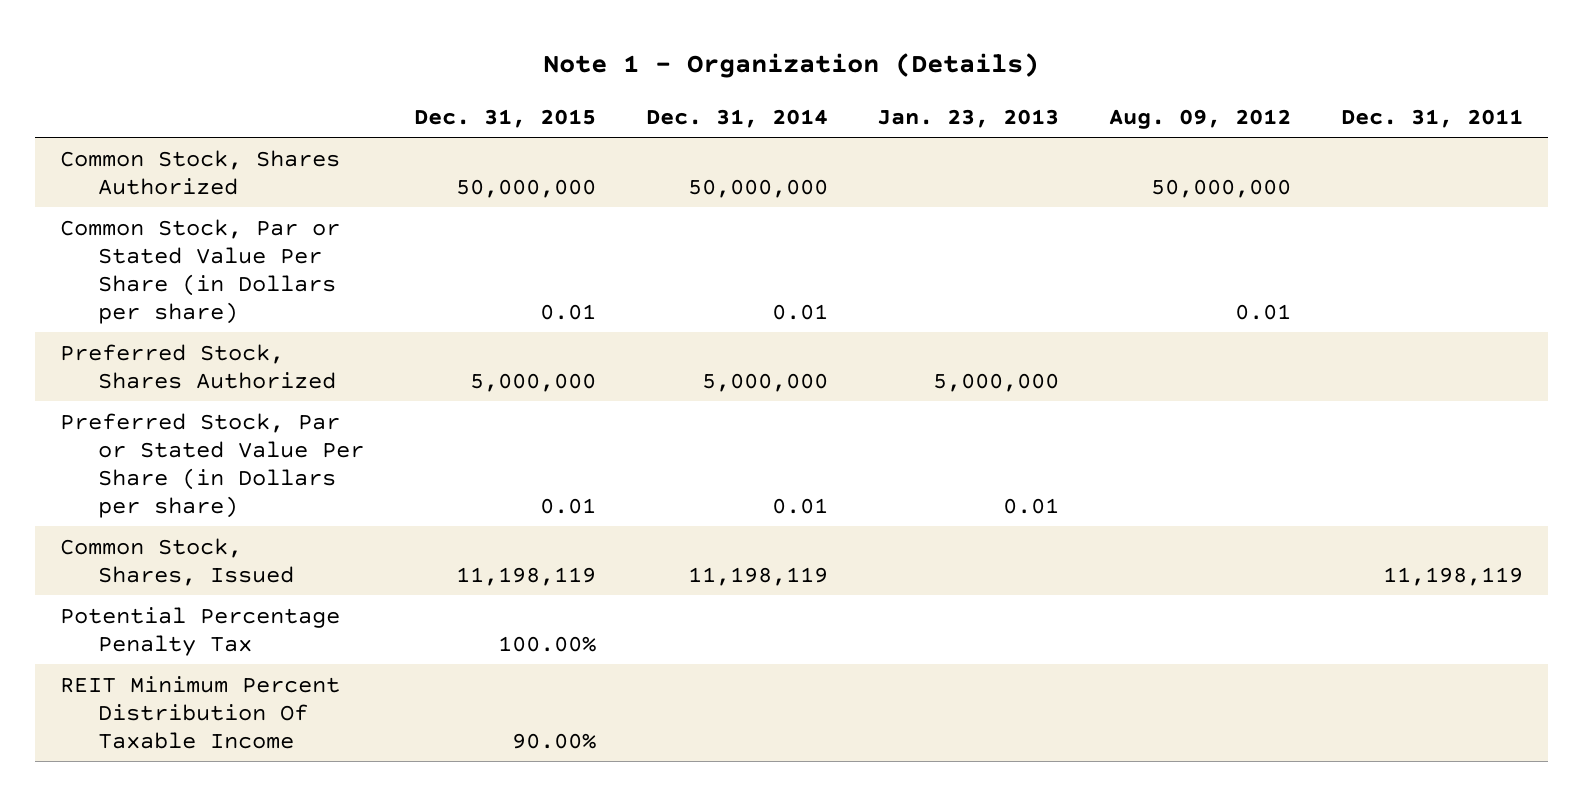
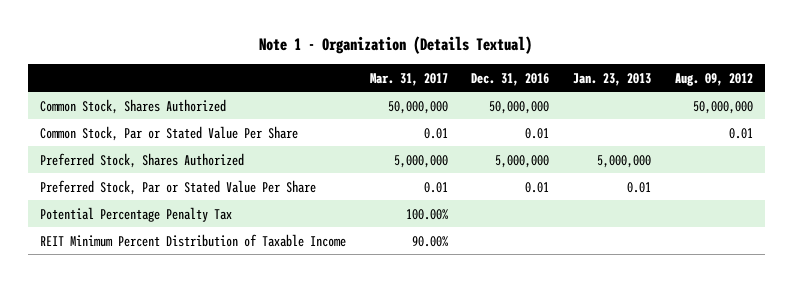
[543,53,1040,79] Note 1 - Organization (Details) -> [259,35,533,54] Note 1 - Organization (Details Textual)
[413,108,596,128] Dec. 31, 2015 -> none
[645,108,828,128] Dec. 31, 2014 -> none
[1341,108,1524,128] Dec. 31, 2011 -> none
none -> [369,72,448,86] Mar. 31, 2017
none -> [471,72,550,86] Dec. 31, 2016
[59,218,340,325] Common Stock, Par or Stated Value Per Share (in Dollars per share) -> [39,125,298,141] Common Stock, Par or Stated Value Per Share
[59,537,295,586] Common Stock, Shares, Issued -> none
[59,412,365,519] Preferred Stock, Par or Stated Value Per Share (in Dollars per share) -> [39,179,316,195] Preferred Stock, Par or Stated Value Per Share
[59,675,340,749] REIT Minimum Percent Distribution Of Taxable Income -> [39,233,346,247] REIT Minimum Percent Distribution of Taxable Income

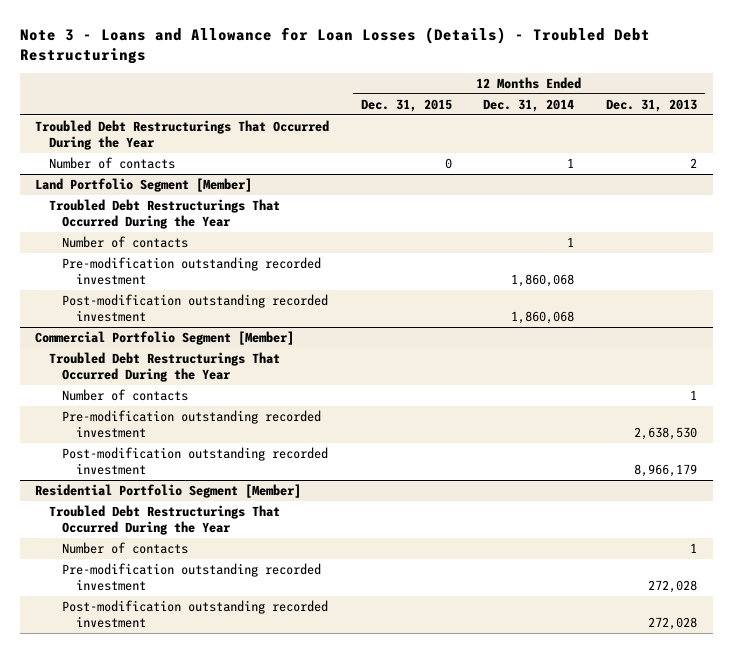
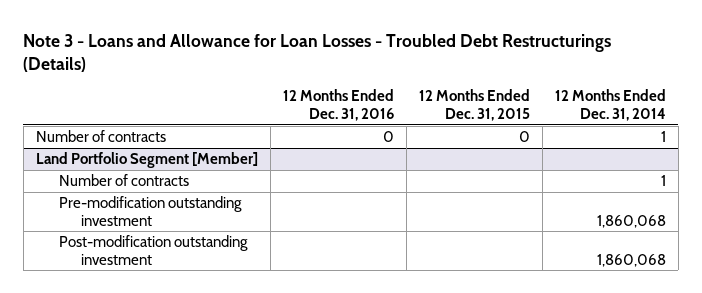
[19,26,650,64] Note 3 - Loans and Allowance for Loan Losses (Details) - Troubled Debt Restructurings -> [23,33,612,73] Note 3 - Loans and Allowance for Loan Losses - Troubled Debt Restructurings (Details)
[605,98,697,112] Dec. 31, 2013 -> none
none -> [282,89,394,121] 12 Months Ended Dec. 31, 2016
[35,120,330,150] Troubled Debt Restructurings That Occurred During the Year -> none
[48,157,175,170] Number of contacts -> [35,130,166,143] Number of contracts
[48,199,280,229] Troubled Debt Restructurings That Occurred During the Year -> none
[35,331,295,346] Commercial Portfolio Segment [Member] -> none
[48,352,280,382] Troubled Debt Restructurings That Occurred During the Year -> none
[62,389,189,402] Number of contacts -> none
[62,410,322,438] Pre-modification outstanding recorded investment -> none
[62,447,329,475] Post-modification outstanding recorded investment -> none
[35,484,302,499] Residential Portfolio Segment [Member] -> none
[48,505,280,535] Troubled Debt Restructurings That Occurred During the Year -> none
[62,542,189,555] Number of contacts -> none
[62,563,322,591] Pre-modification outstanding recorded investment -> none
[62,600,329,628] Post-modification outstanding recorded investment -> none
[62,236,189,249] Number of contacts -> [58,174,189,187] Number of contracts
[62,257,322,285] Pre-modification outstanding recorded investment -> [58,196,242,226] Pre-modification outstanding investment
[62,294,329,322] Post-modification outstanding recorded investment -> [58,235,248,265] Post-modification outstanding investment

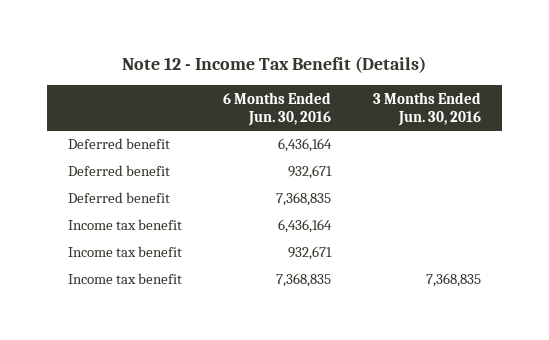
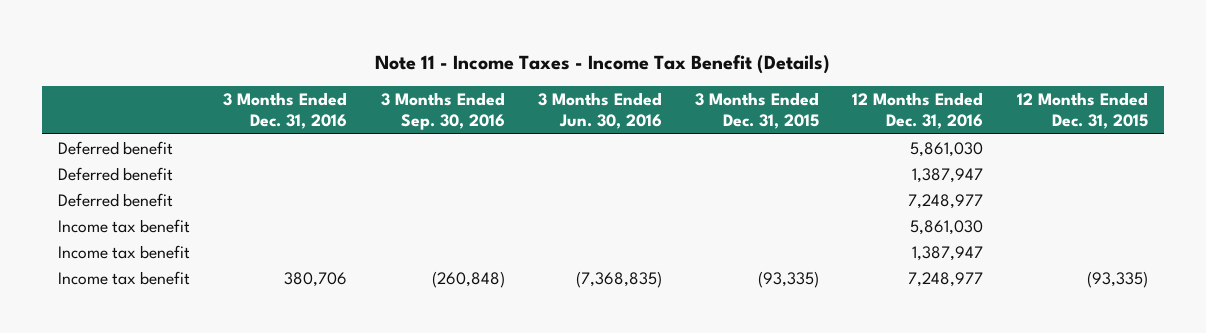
[122,56,427,74] Note 12 - Income Tax Benefit (Details) -> [374,54,830,74] Note 11 - Income Taxes - Income Tax Benefit (Details)
[223,91,332,127] 6 Months Ended Jun. 30, 2016 -> none
none -> [223,92,348,130] 3 Months Ended Dec. 31, 2016
none -> [380,92,505,131] 3 Months Ended Sep. 30, 2016
none -> [695,92,820,130] 3 Months Ended Dec. 31, 2015
none -> [852,92,984,130] 12 Months Ended Dec. 31, 2016
none -> [1016,92,1148,130] 12 Months Ended Dec. 31, 2015
[426,273,482,288] 7,368,835 -> [575,270,662,288] (7,368,835)

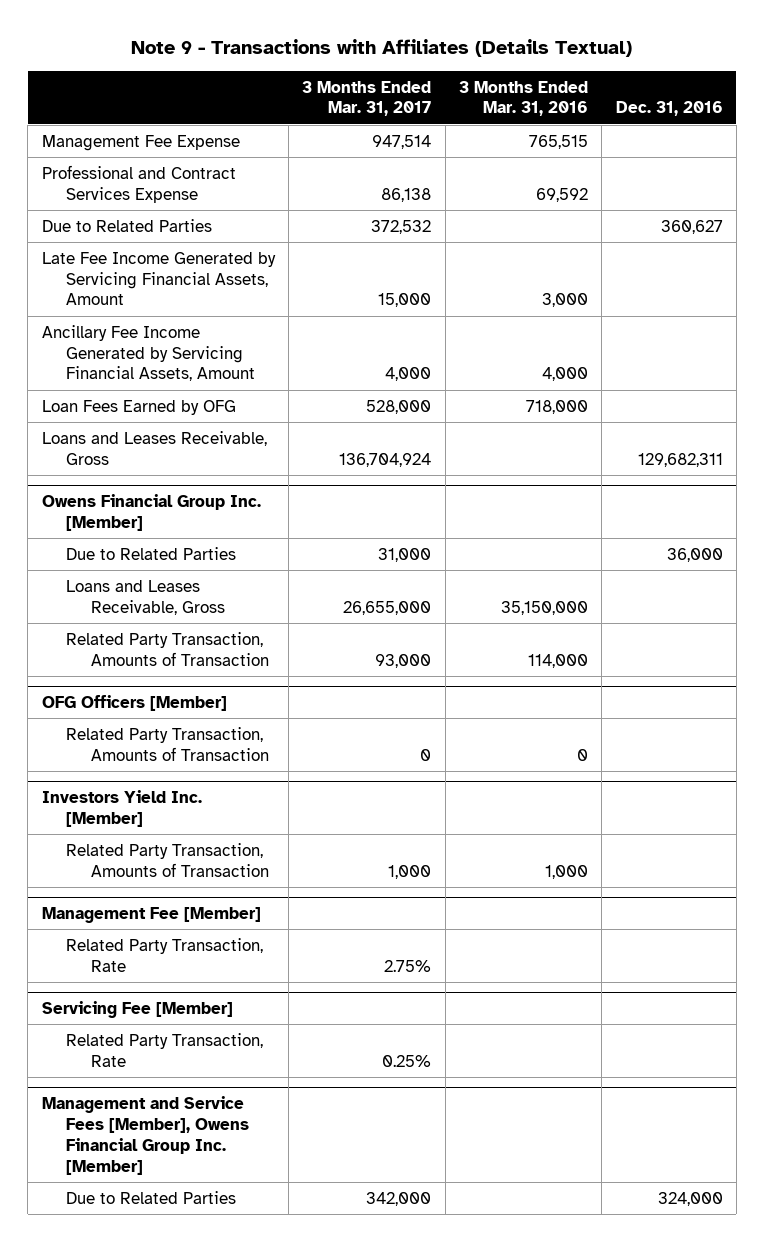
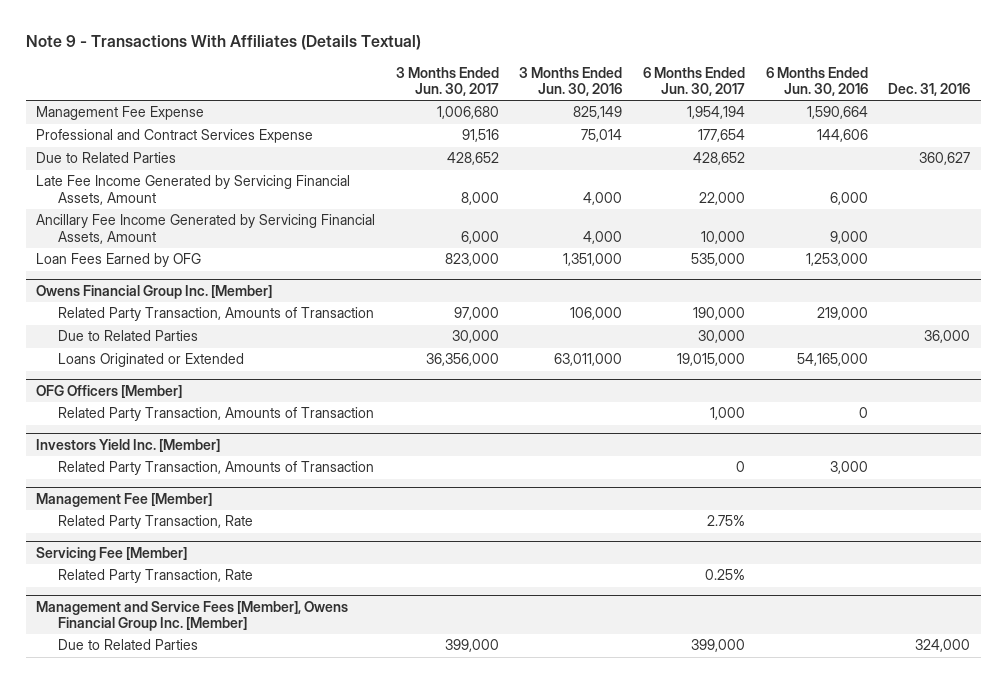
[131,39,633,58] Note 9 - Transactions with Affiliates (Details Textual) -> [25,35,421,51] Note 9 - Transactions With Affiliates (Details Textual)
[302,80,432,117] 3 Months Ended Mar. 31, 2017 -> none
[459,80,589,117] 3 Months Ended Mar. 31, 2016 -> none
none -> [395,66,499,96] 3 Months Ended Jun. 30, 2017
none -> [519,66,623,96] 3 Months Ended Jun. 30, 2016
none -> [643,66,746,96] 6 Months Ended Jun. 30, 2017
none -> [765,66,868,96] 6 Months Ended Jun. 30, 2016
[41,430,267,465] Loans and Leases Receivable, Gross -> none
[66,579,225,615] Loans and Leases Receivable, Gross -> none
[66,546,237,560] Due to Related Parties -> [57,330,198,342] Due to Related Parties
none -> [57,353,244,368] Loans Originated or Extended

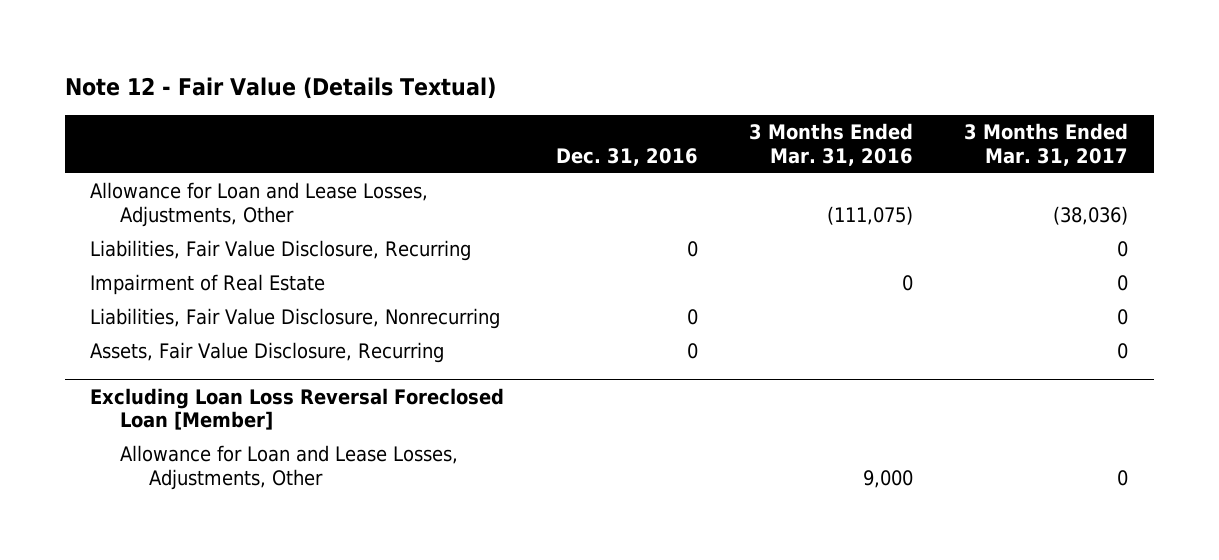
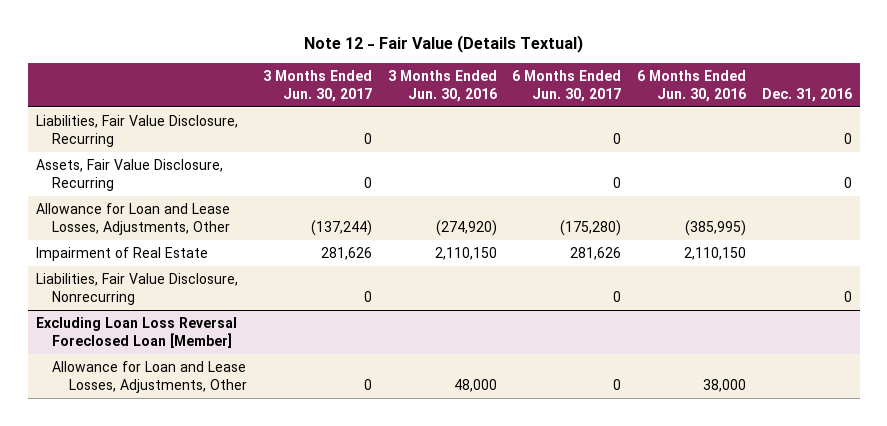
[748,123,913,166] 3 Months Ended Mar. 31, 2016 -> none
[964,123,1129,166] 3 Months Ended Mar. 31, 2017 -> none
none -> [262,70,372,102] 3 Months Ended Jun. 30, 2017
none -> [387,70,497,102] 3 Months Ended Jun. 30, 2016
none -> [512,70,622,102] 6 Months Ended Jun. 30, 2017
none -> [637,70,747,102] 6 Months Ended Jun. 30, 2016
[90,342,445,364] Assets, Fair Value Disclosure, Recurring -> [35,159,223,191] Assets, Fair Value Disclosure, Recurring
[90,182,429,227] Allowance for Loan and Lease Losses, Adjustments, Other -> [35,203,231,235] Allowance for Loan and Lease Losses, Adjustments, Other

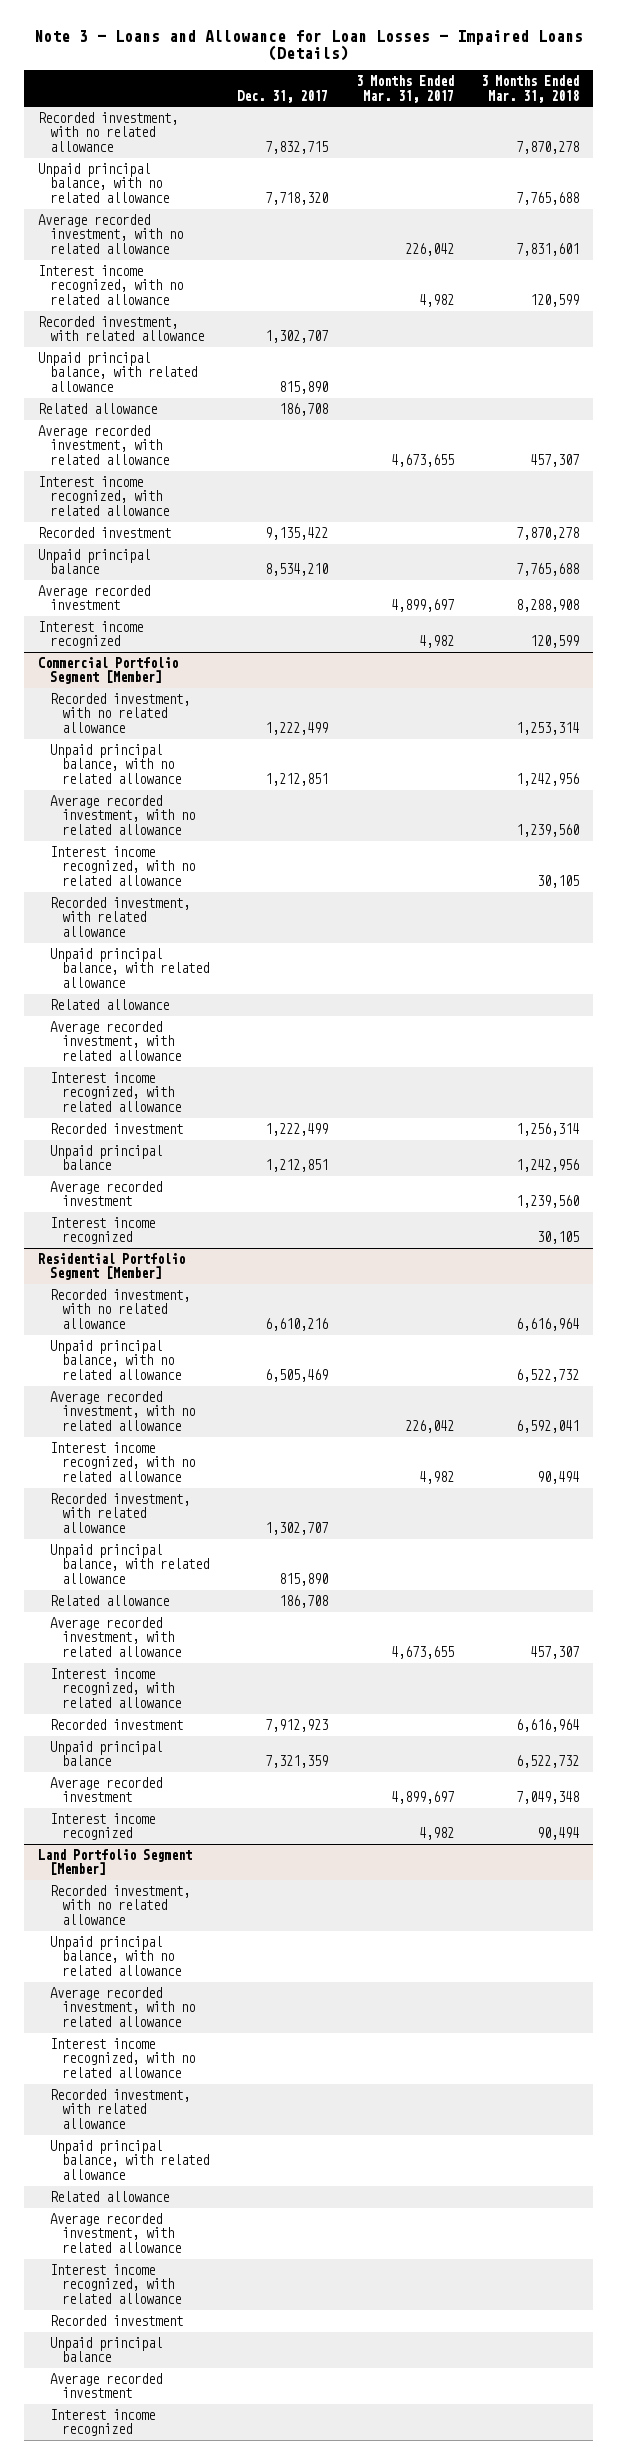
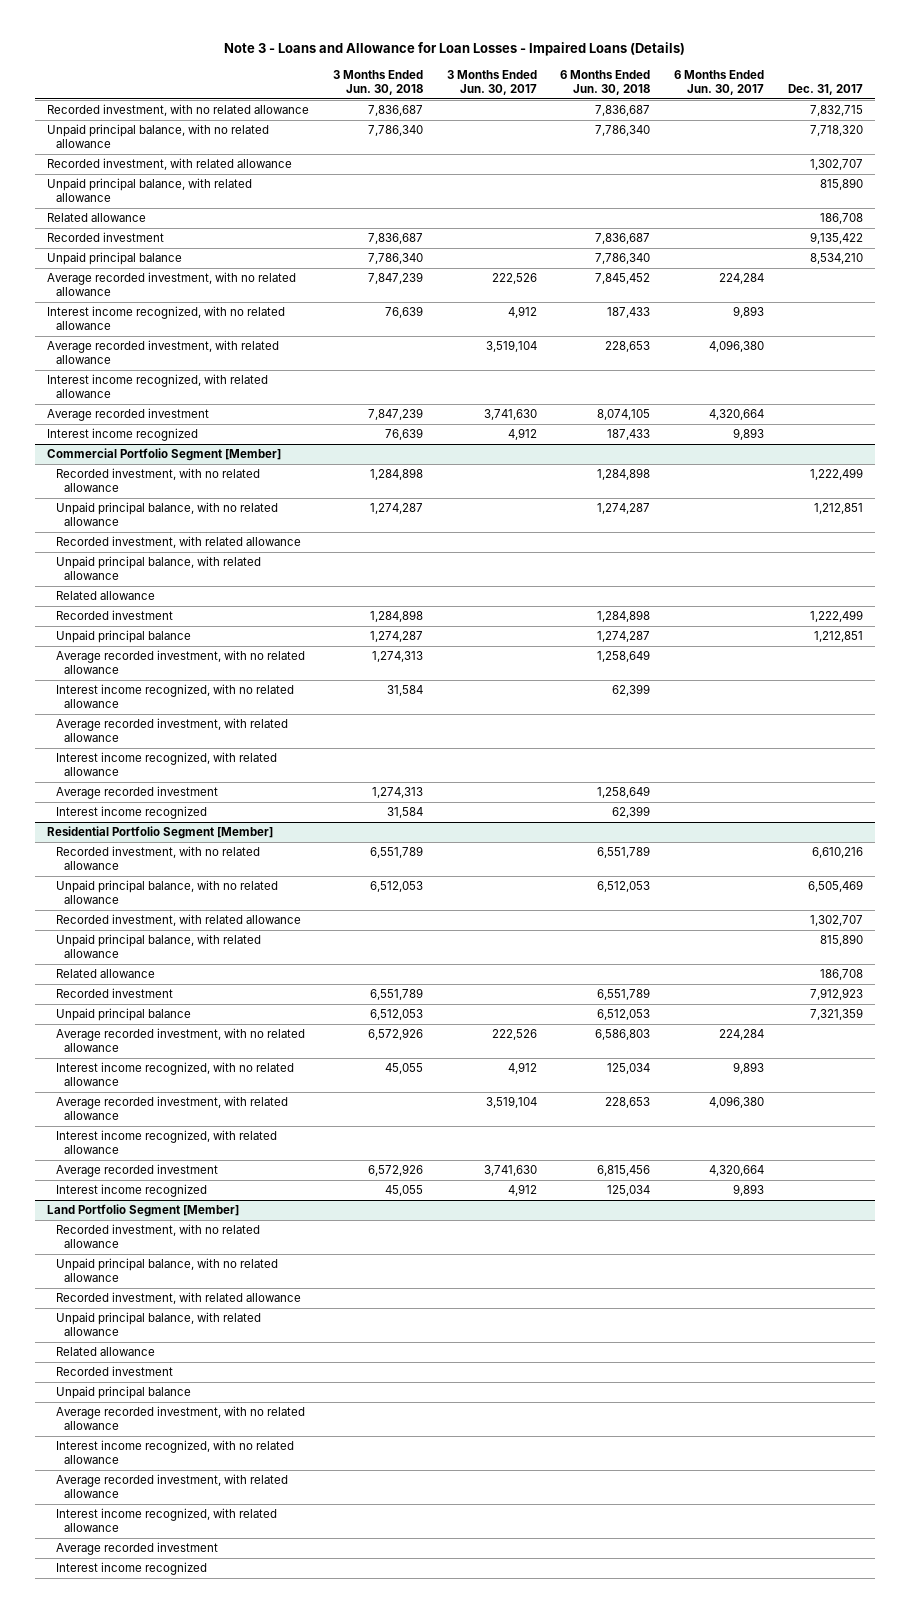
[355,75,454,103] 3 Months Ended Mar. 31, 2017 -> none
[481,75,580,103] 3 Months Ended Mar. 31, 2018 -> none
none -> [332,69,423,95] 3 Months Ended Jun. 30, 2018
none -> [446,69,537,95] 3 Months Ended Jun. 30, 2017
none -> [560,69,651,95] 6 Months Ended Jun. 30, 2018
none -> [674,69,765,95] 6 Months Ended Jun. 30, 2017
[38,213,184,254] Average recorded investment, with no related allowance -> [47,272,297,297] Average recorded investment, with no related allowance
[38,264,184,305] Interest income recognized, with no related allowance -> [47,306,286,331] Interest income recognized, with no related allowance
[38,424,170,465] Average recorded investment, with related allowance -> [47,340,280,365] Average recorded investment, with related allowance
[38,475,170,516] Interest income recognized, with related allowance -> [47,374,269,399] Interest income recognized, with related allowance
[50,794,196,835] Average recorded investment, with no related allowance -> [55,650,305,675] Average recorded investment, with no related allowance
[50,845,196,886] Interest income recognized, with no related allowance -> [55,684,294,709] Interest income recognized, with no related allowance
[50,1020,182,1061] Average recorded investment, with related allowance -> [55,718,288,743] Average recorded investment, with related allowance
[50,1071,182,1112] Interest income recognized, with related allowance -> [55,752,277,777] Interest income recognized, with related allowance
[50,1390,196,1431] Average recorded investment, with no related allowance -> [55,1028,305,1053] Average recorded investment, with no related allowance
[50,1441,196,1482] Interest income recognized, with no related allowance -> [55,1062,294,1087] Interest income recognized, with no related allowance
[50,1616,182,1657] Average recorded investment, with related allowance -> [55,1096,288,1121] Average recorded investment, with related allowance
[50,1667,182,1708] Interest income recognized, with related allowance -> [55,1130,277,1155] Interest income recognized, with related allowance
[50,1986,196,2027] Average recorded investment, with no related allowance -> [55,1406,305,1431] Average recorded investment, with no related allowance
[50,2037,196,2078] Interest income recognized, with no related allowance -> [55,1440,294,1465] Interest income recognized, with no related allowance
[50,2212,182,2253] Average recorded investment, with related allowance -> [55,1474,288,1499] Average recorded investment, with related allowance
[50,2263,182,2304] Interest income recognized, with related allowance -> [55,1508,277,1533] Interest income recognized, with related allowance

